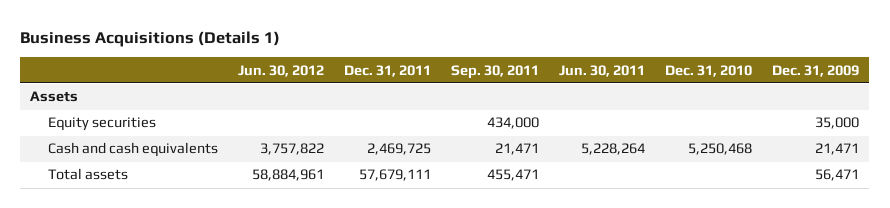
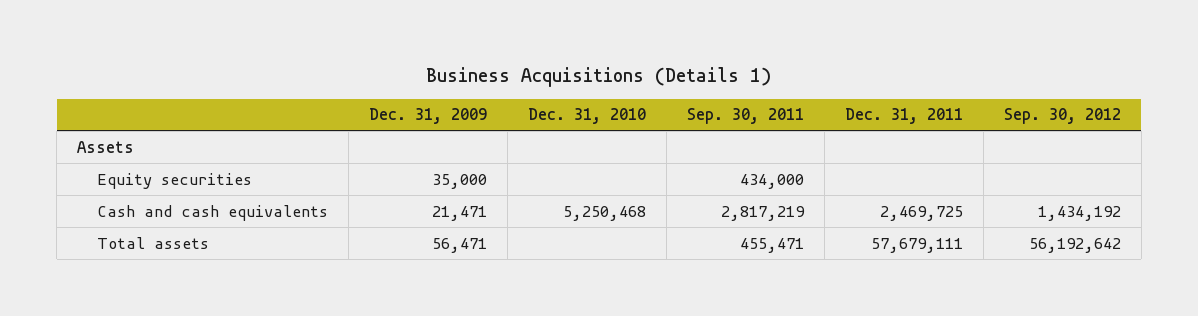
[237,64,324,77] Jun. 30, 2012 -> none
[558,64,645,77] Jun. 30, 2011 -> none
none -> [1004,108,1122,125] Sep. 30, 2012
[494,143,539,156] 21,471 -> [721,205,806,221] 2,817,219

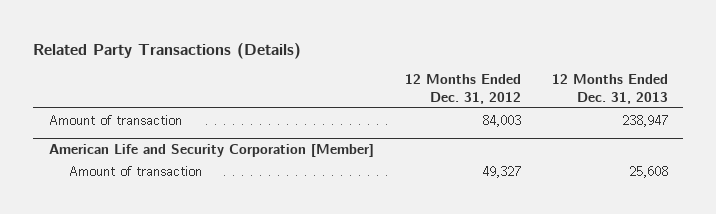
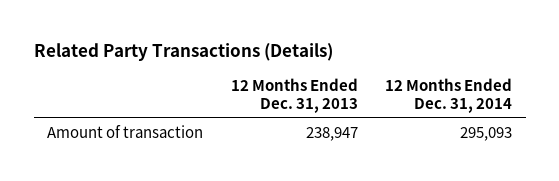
[404,74,521,104] 12 Months Ended Dec. 31, 2012 -> none
none -> [384,78,512,114] 12 Months Ended Dec. 31, 2014
[48,144,374,158] American Life and Security Corporation [Member] -> none
[68,165,202,176] Amount of transaction -> none

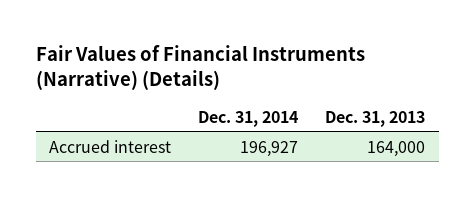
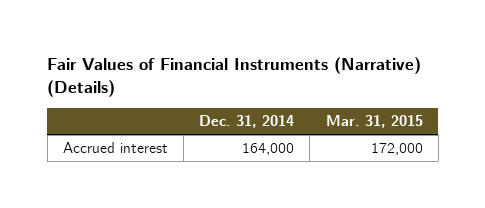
[325,110,426,127] Dec. 31, 2013 -> none
none -> [325,115,423,129] Mar. 31, 2015
[240,140,299,157] 196,927 -> [242,143,295,156] 164,000

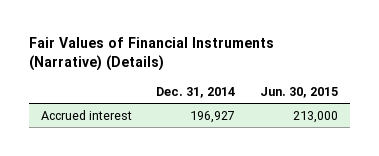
[325,115,423,129] Mar. 31, 2015 -> none
none -> [259,86,338,98] Jun. 30, 2015
[242,143,295,156] 164,000 -> [190,111,236,124] 196,927

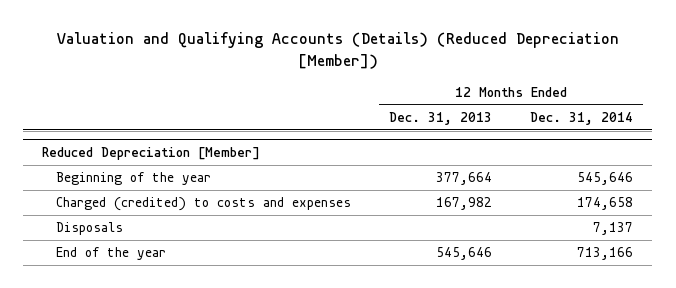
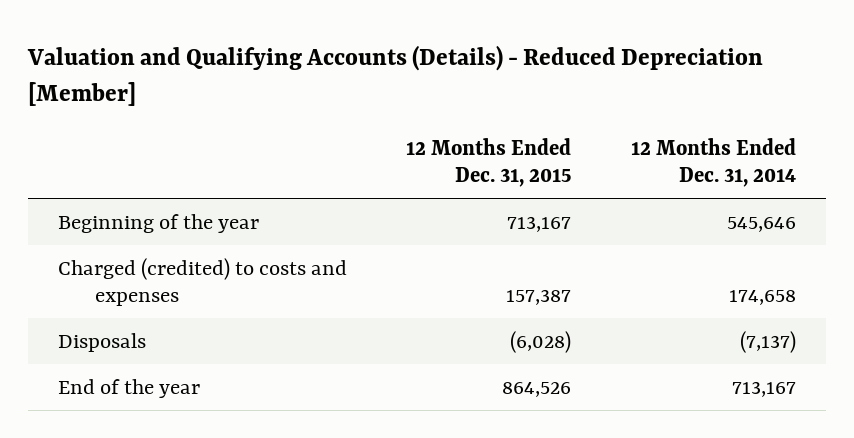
[56,32,619,69] Valuation and Qualifying Accounts (Details) (Reduced Depreciation [Member]) -> [26,44,763,107] Valuation and Qualifying Accounts (Details) - Reduced Depreciation [Member]
[389,111,493,125] Dec. 31, 2013 -> none
none -> [406,137,572,188] 12 Months Ended Dec. 31, 2015
[42,147,261,161] Reduced Depreciation [Member] -> none
[593,222,634,236] 7,137 -> [740,330,797,353] (7,137)
[577,247,634,261] 713,166 -> [732,380,797,397] 713,167

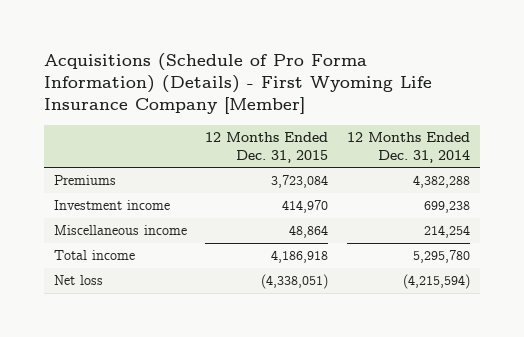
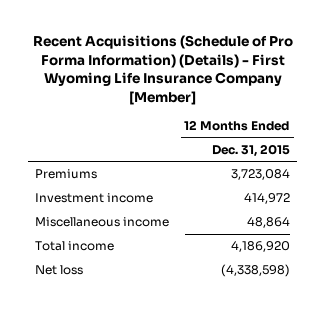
[44,53,433,115] Acquisitions (Schedule of Pro Forma Information) (Details) - First Wyoming Life Insurance Company [Member] -> [32,35,293,105] Recent Acquisitions (Schedule of Pro Forma Information) (Details) - First Wyoming Life Insurance Company [Member]
[347,131,471,163] 12 Months Ended Dec. 31, 2014 -> none
[282,200,329,214] 414,970 -> [243,193,290,205] 414,972
[271,250,329,264] 4,186,918 -> [230,241,290,253] 4,186,920
[261,274,329,290] (4,338,051) -> [220,264,290,278] (4,338,598)

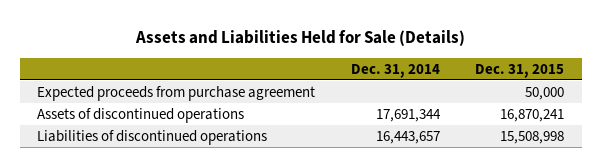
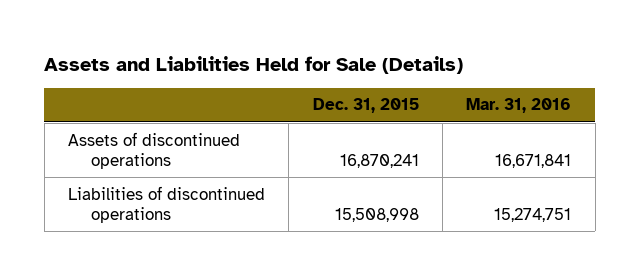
[350,63,440,78] Dec. 31, 2014 -> none
none -> [466,98,572,114] Mar. 31, 2016
[37,85,316,101] Expected proceeds from purchase agreement -> none

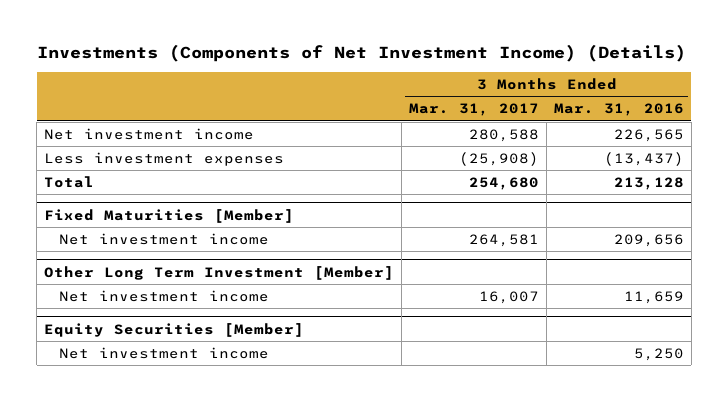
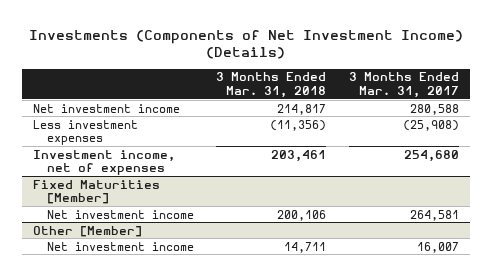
[554,103,685,117] Mar. 31, 2016 -> none
none -> [216,72,327,98] 3 Months Ended Mar. 31, 2018
[44,176,95,189] Total -> [32,149,175,175] Investment income, net of expenses
[44,265,395,280] Other Long Term Investment [Member] -> [32,225,142,237] Other [Member]
[44,322,305,337] Equity Securities [Member] -> none
[58,347,269,360] Net investment income -> none

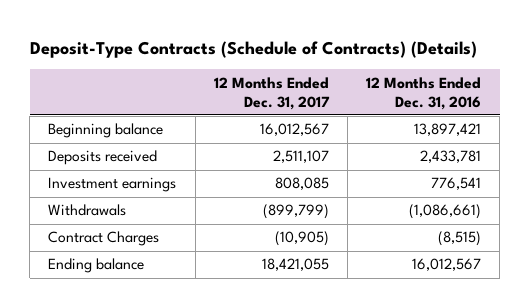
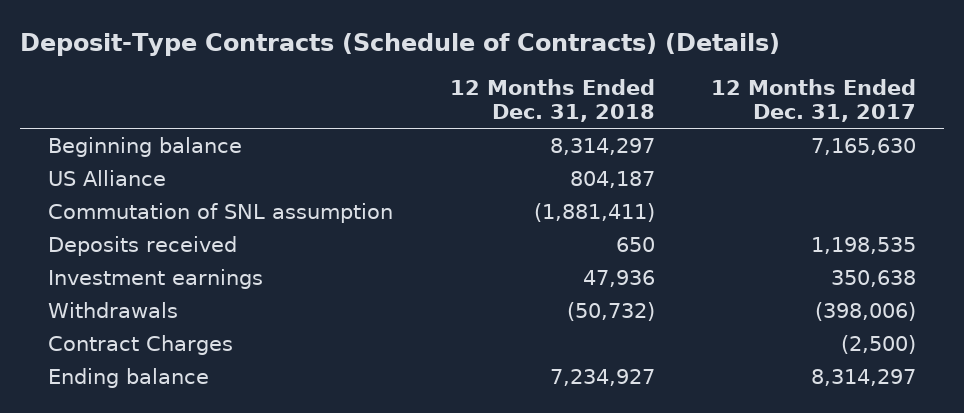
[366,76,482,110] 12 Months Ended Dec. 31, 2016 -> none
none -> [449,79,655,123] 12 Months Ended Dec. 31, 2018
[259,123,329,137] 16,012,567 -> [811,138,917,156] 7,165,630
none -> [47,170,166,187] US Alliance
none -> [47,203,393,224] Commutation of SNL assumption
[272,150,329,164] 2,511,107 -> [811,237,917,255] 1,198,535
[274,177,329,191] 808,085 -> [831,270,917,288] 350,638
[262,204,329,220] (899,799) -> [815,302,917,322] (398,006)
[274,231,329,247] (10,905) -> [841,335,917,355] (2,500)
[261,258,329,272] 18,421,055 -> [811,369,917,387] 8,314,297

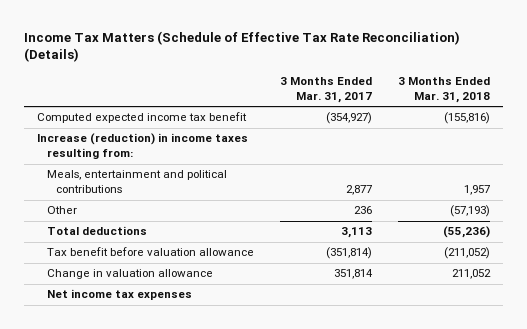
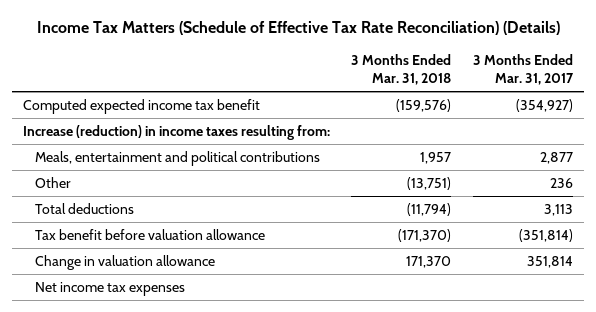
[443,112,490,125] (155,816) -> [396,98,452,112] (159,576)
[449,205,490,218] (57,193) -> [407,176,452,190] (13,751)
[442,226,490,239] (55,236) -> [407,202,452,216] (11,794)
[443,247,490,260] (211,052) -> [398,228,452,242] (171,370)
[451,269,491,280] 211,052 -> [406,255,452,268] 171,370

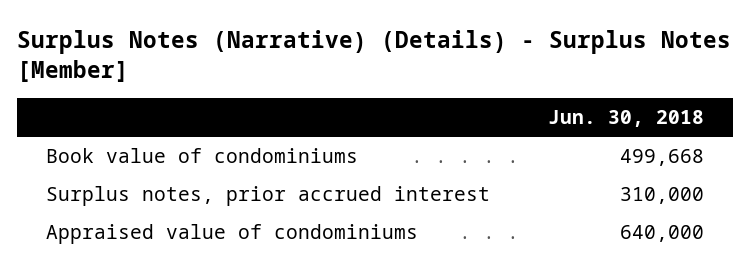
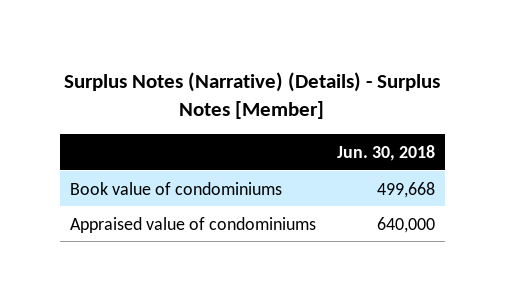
[46,186,491,207] Surplus notes, prior accrued interest -> none

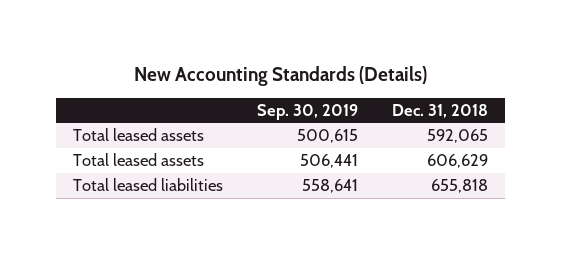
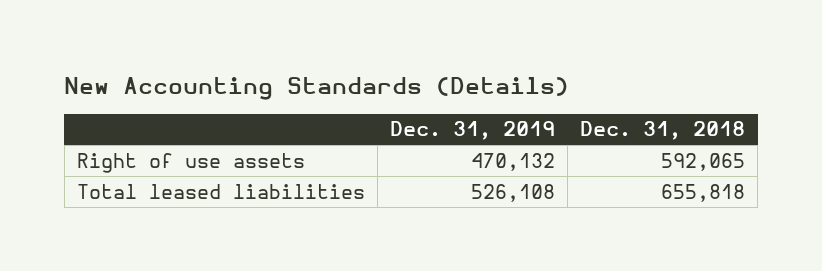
[257,103,359,120] Sep. 30, 2019 -> none
none -> [390,121,556,141] Dec. 31, 2019
[72,153,204,167] Total leased assets -> none
[72,128,204,142] Total leased assets -> [76,152,305,173] Right of use assets

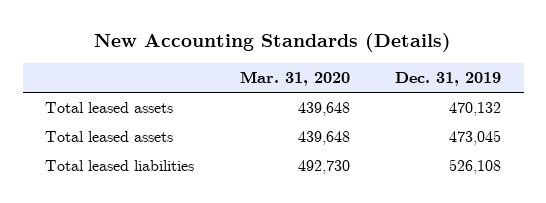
[580,121,746,141] Dec. 31, 2018 -> none
none -> [239,71,350,87] Mar. 31, 2020
[76,152,305,173] Right of use assets -> [45,101,174,113] Total leased assets
none -> [45,130,174,142] Total leased assets

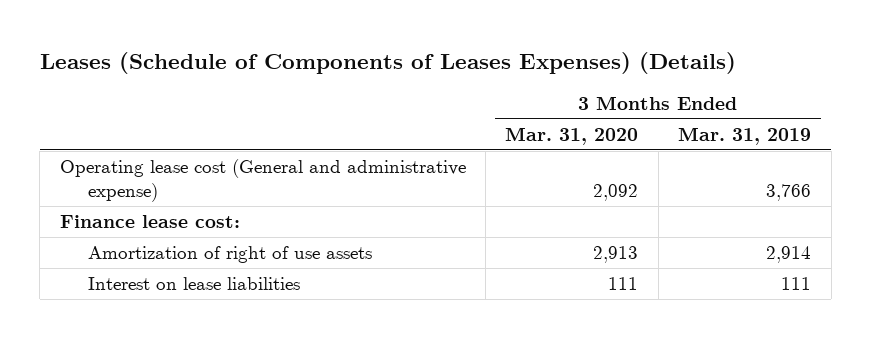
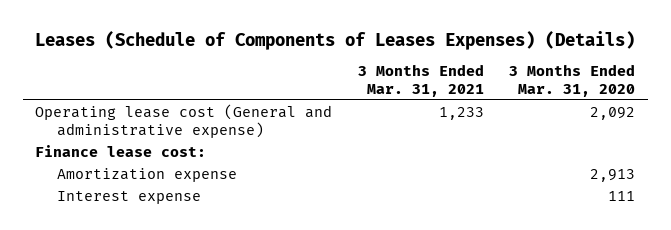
[678,126,812,145] Mar. 31, 2019 -> none
none -> [357,64,484,98] 3 Months Ended Mar. 31, 2021
[87,245,372,263] Amortization of right of use assets -> [57,168,238,183] Amortization expense
[87,276,300,290] Interest on lease liabilities -> [57,191,202,205] Interest expense

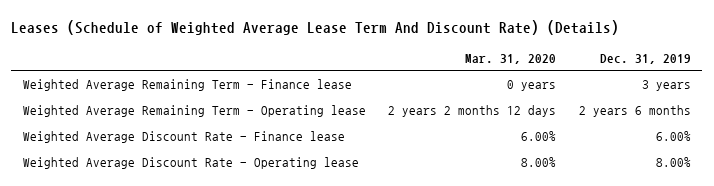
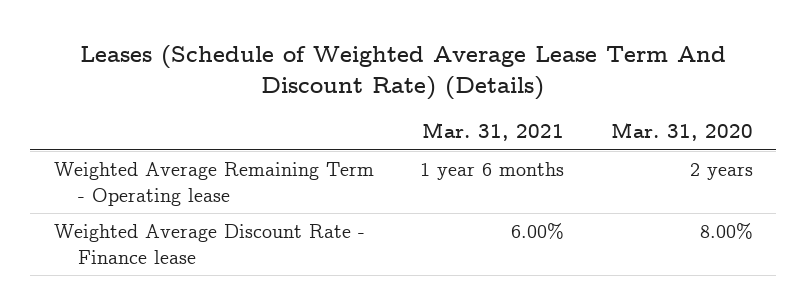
[600,53,692,64] Dec. 31, 2019 -> none
none -> [422,122,565,142] Mar. 31, 2021
[22,79,352,92] Weighted Average Remaining Term - Finance lease -> none
[22,157,359,170] Weighted Average Discount Rate - Operating lease -> none
[388,105,557,118] 2 years 2 months 12 days -> [690,163,754,181] 2 years
[521,131,557,142] 6.00% -> [700,223,754,240] 8.00%

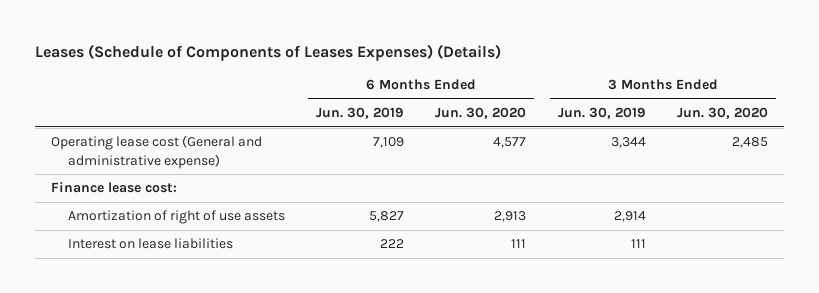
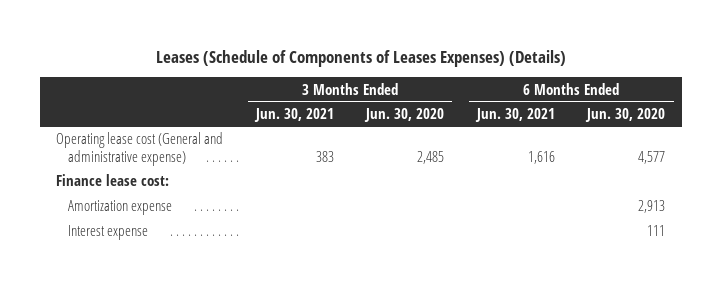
[316,107,405,120] Jun. 30, 2019 -> none
[557,107,646,120] Jun. 30, 2019 -> none
none -> [253,108,334,123] Jun. 30, 2021
none -> [474,108,555,123] Jun. 30, 2021
[67,210,285,225] Amortization of right of use assets -> [68,200,173,216] Amortization expense
[67,238,233,250] Interest on lease liabilities -> [68,225,149,241] Interest expense

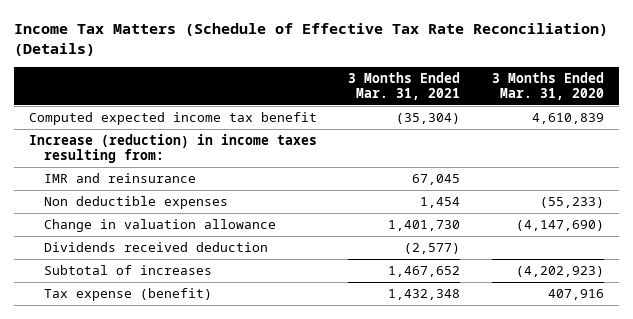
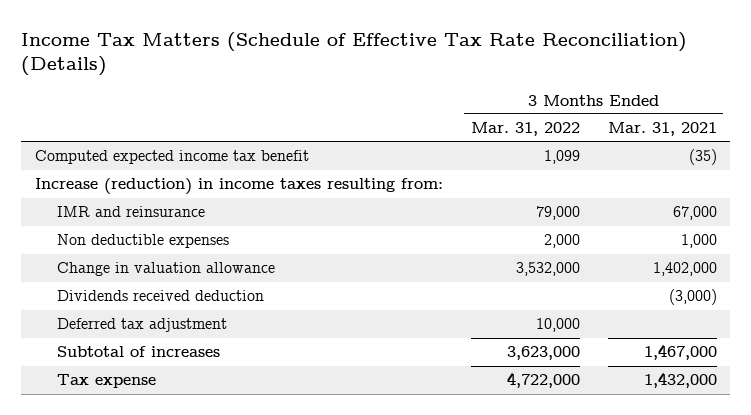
[491,72,604,101] 3 Months Ended Mar. 31, 2020 -> none
none -> [470,122,580,137] Mar. 31, 2022
[396,113,461,125] (35,304) -> [688,149,717,166] (35)
[412,174,461,186] 67,045 -> [672,206,717,221] 67,000
[420,197,461,209] 1,454 -> [680,234,717,249] 1,000
[388,220,461,232] 1,401,730 -> [652,262,717,277] 1,402,000
[404,243,461,255] (2,577) -> [668,289,717,306] (3,000)
none -> [56,318,227,333] Deferred tax adjustment
[388,266,461,278] 1,467,652 -> [643,344,717,361] 1,467,000
[43,288,212,302] Tax expense (benefit) -> [56,374,156,389] Tax expense
[388,289,461,301] 1,432,348 -> [643,372,717,389] 1,432,000

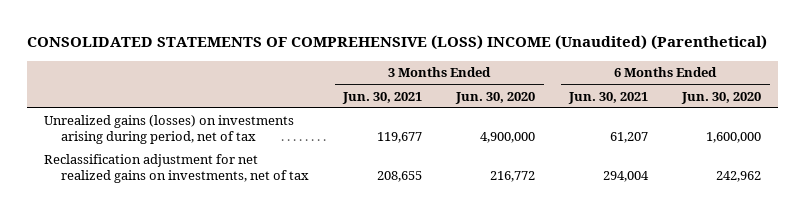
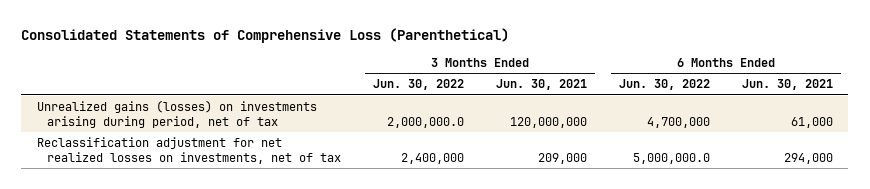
[27,35,768,51] CONSOLIDATED STATEMENTS OF COMPREHENSIVE (LOSS) INCOME (Unaudited) (Parenthetical) -> [21,27,510,43] Consolidated Statements of Comprehensive Loss (Parenthetical)
[455,91,536,104] Jun. 30, 2020 -> none
[681,91,762,104] Jun. 30, 2020 -> none
none -> [373,79,465,91] Jun. 30, 2022
none -> [618,79,710,91] Jun. 30, 2022
[377,132,423,144] 119,677 -> [509,116,587,128] 120,000,000
[610,132,649,144] 61,207 -> [790,116,833,128] 61,000
[44,154,310,184] Reclassification adjustment for net realized gains on investments, net of tax -> [37,137,342,164] Reclassification adjustment for net realized losses on investments, net of tax
[377,171,423,183] 208,655 -> [537,152,587,164] 209,000
[603,171,650,183] 294,004 -> [783,152,833,164] 294,000

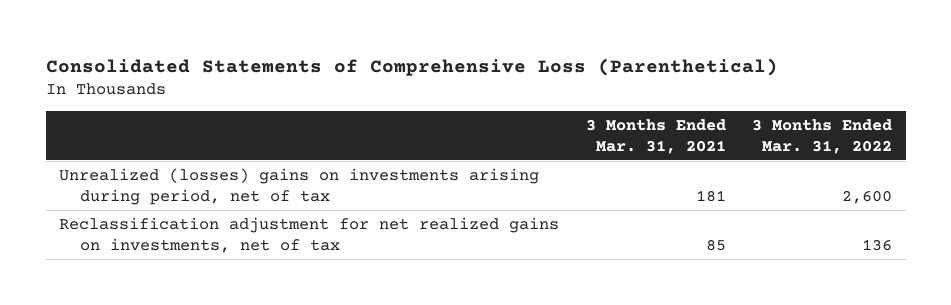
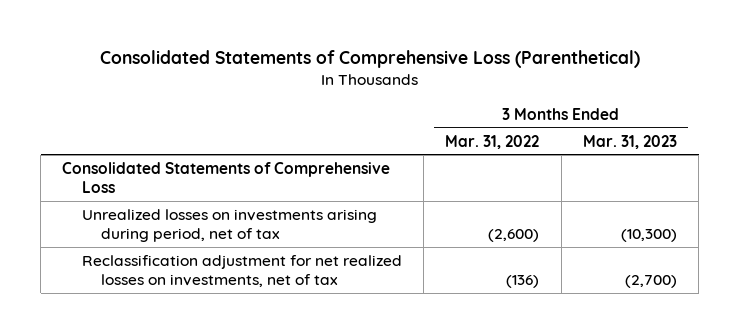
[585,118,726,154] 3 Months Ended Mar. 31, 2021 -> none
none -> [582,134,677,149] Mar. 31, 2023
none -> [62,161,391,193] Consolidated Statements of Comprehensive Loss
[58,167,539,205] Unrealized (losses) gains on investments arising during period, net of tax -> [81,208,377,242] Unrealized losses on investments arising during period, net of tax
[842,189,893,204] 2,600 -> [488,228,540,242] (2,600)
[58,216,559,253] Reclassification adjustment for net realized gains on investments, net of tax -> [81,254,402,287] Reclassification adjustment for net realized losses on investments, net of tax
[862,238,893,251] 136 -> [506,274,540,288] (136)

